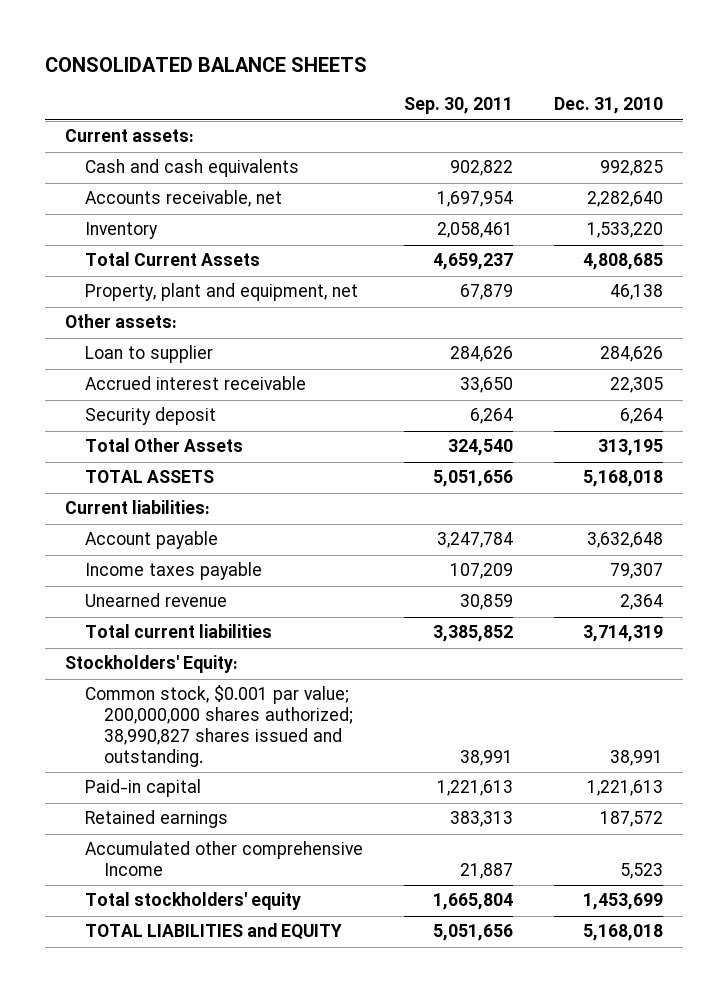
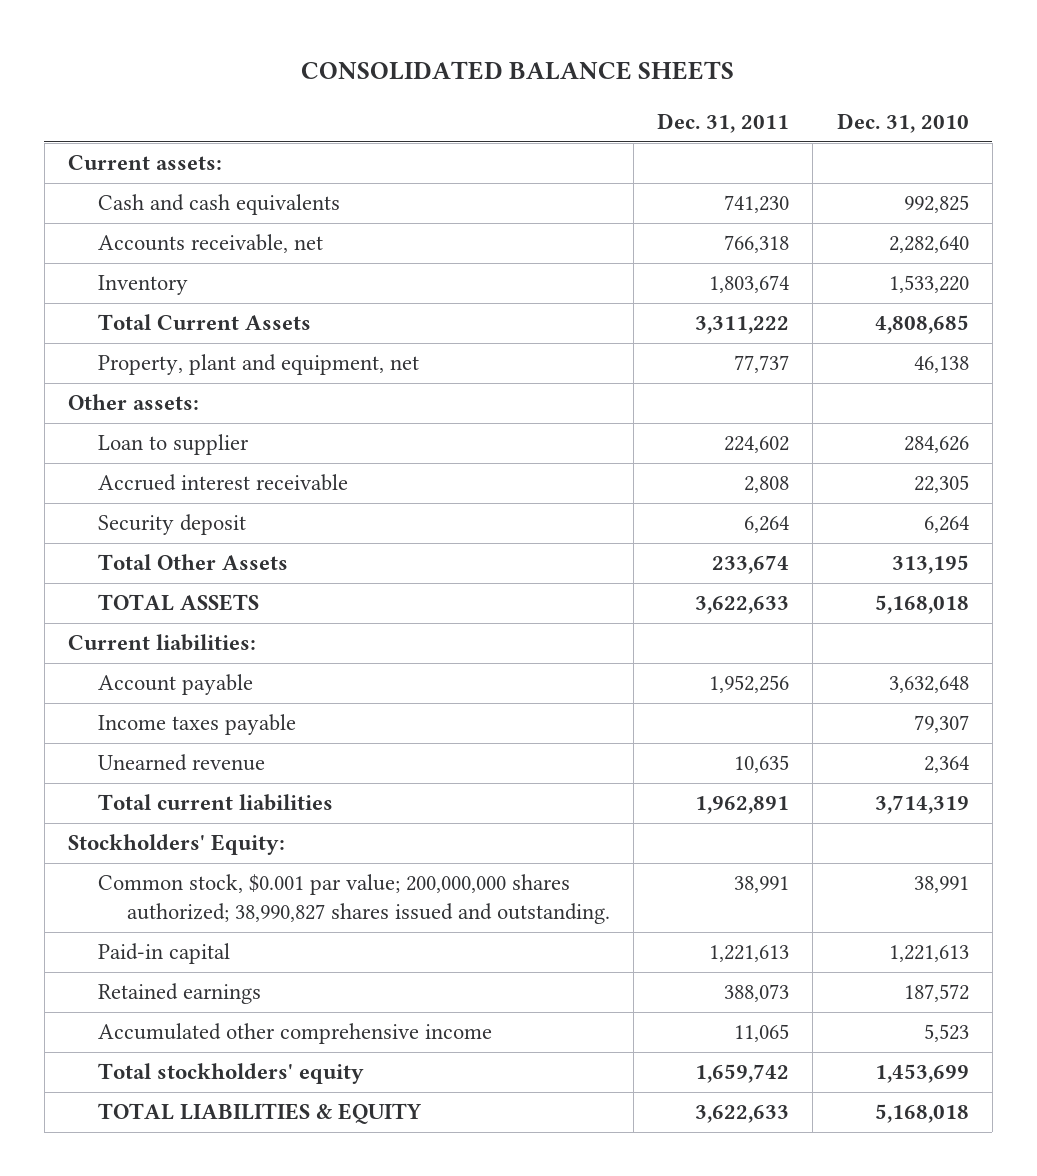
[403,97,513,115] Sep. 30, 2011 -> none
none -> [657,112,790,133] Dec. 31, 2011
[84,841,363,877] Accumulated other comprehensive Income -> [97,1023,492,1045] Accumulated other comprehensive income
[84,923,342,941] TOTAL LIABILITIES and EQUITY -> [97,1103,422,1125] TOTAL LIABILITIES & EQUITY

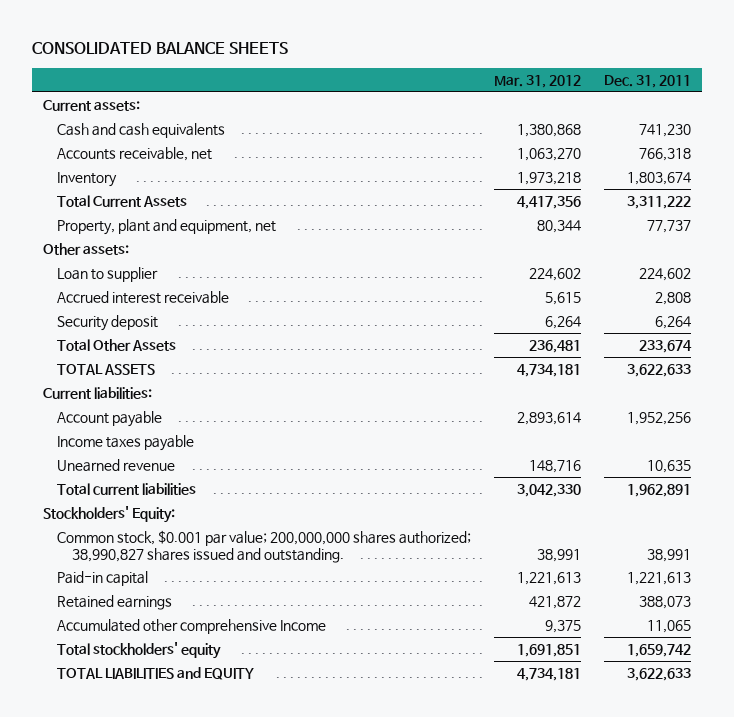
[836,112,969,133] Dec. 31, 2010 -> none
none -> [494,74,582,88] Mar. 31, 2012
[97,1023,492,1045] Accumulated other comprehensive income -> [57,618,327,634] Accumulated other comprehensive Income
[97,1103,422,1125] TOTAL LIABILITIES & EQUITY -> [57,666,255,680] TOTAL LIABILITIES and EQUITY

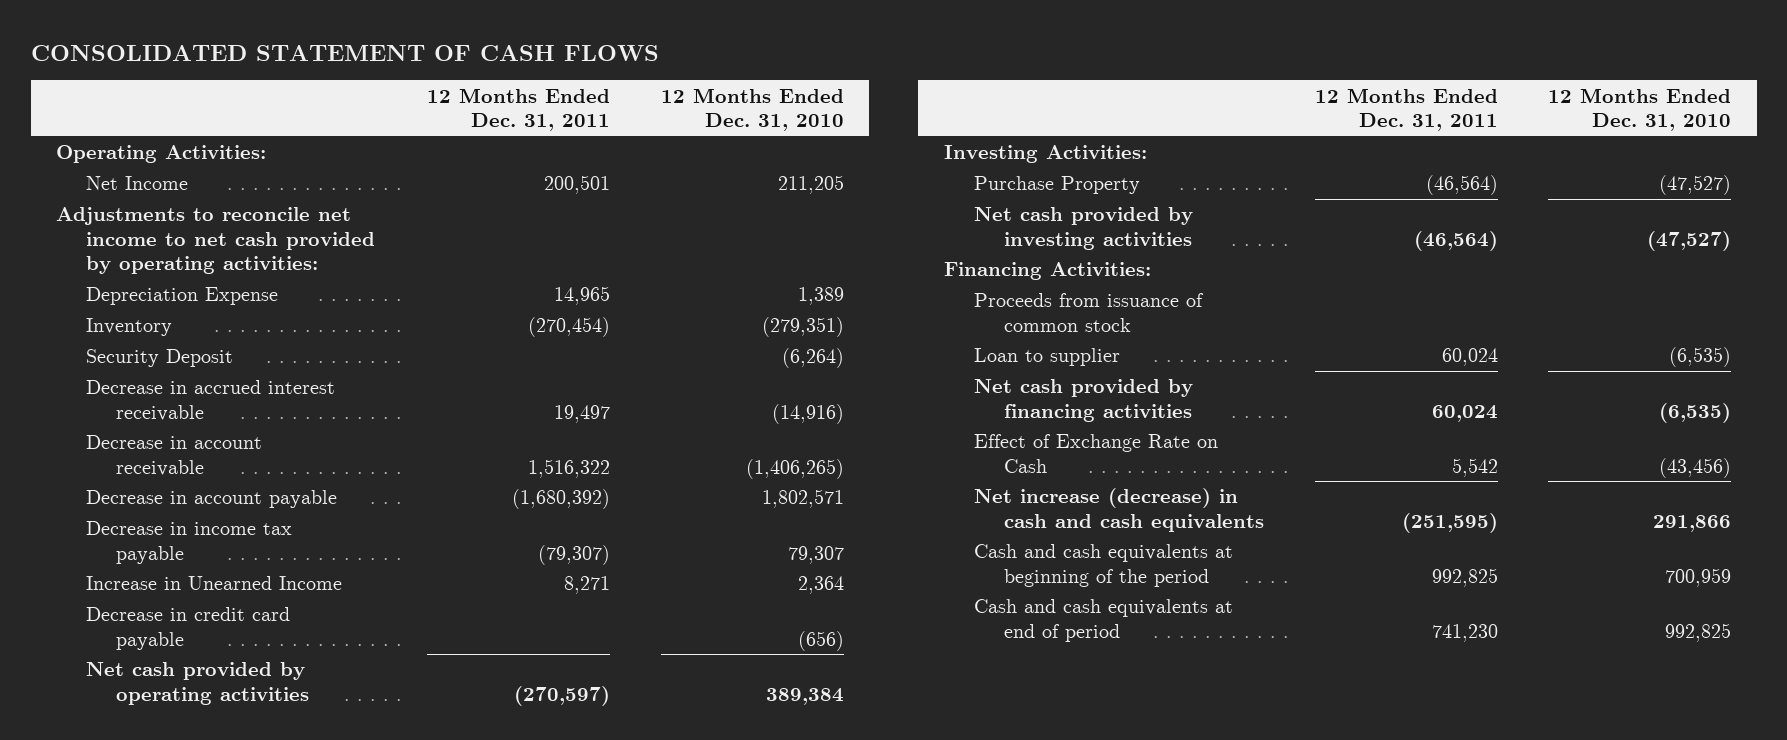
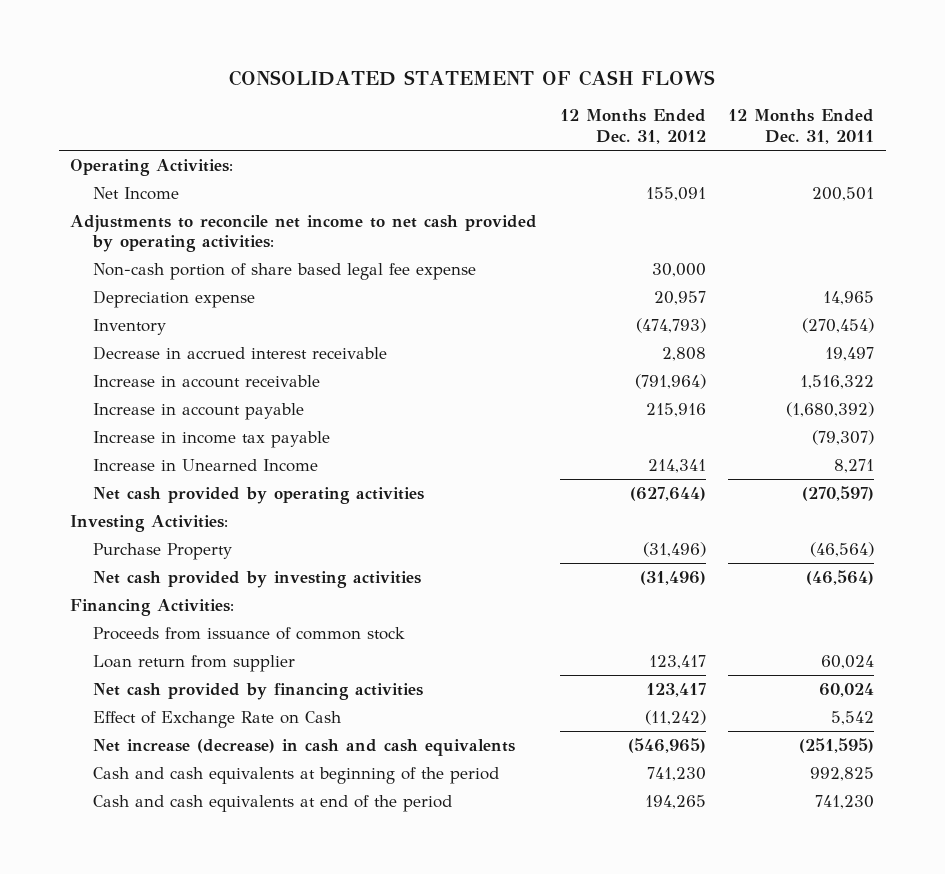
[660,87,844,132] 12 Months Ended Dec. 31, 2010 -> none
none -> [559,109,706,145] 12 Months Ended Dec. 31, 2012
none -> [93,262,477,280] Non-cash portion of share based legal fee expense
[86,287,279,306] Depreciation Expense -> [93,289,256,308] Depreciation expense
[86,349,234,368] Security Deposit -> none
[86,435,263,476] Decrease in account receivable -> [93,374,321,388] Increase in account receivable
[86,490,338,509] Decrease in account payable -> [93,402,305,420] Increase in account payable
[86,521,293,564] Decrease in income tax payable -> [93,430,331,448] Increase in income tax payable
[86,607,291,650] Decrease in credit card payable -> none
[973,348,1120,367] Loan to supplier -> [93,654,296,672] Loan return from supplier
[973,599,1233,642] Cash and cash equivalents at end of period -> [93,794,453,812] Cash and cash equivalents at end of the period

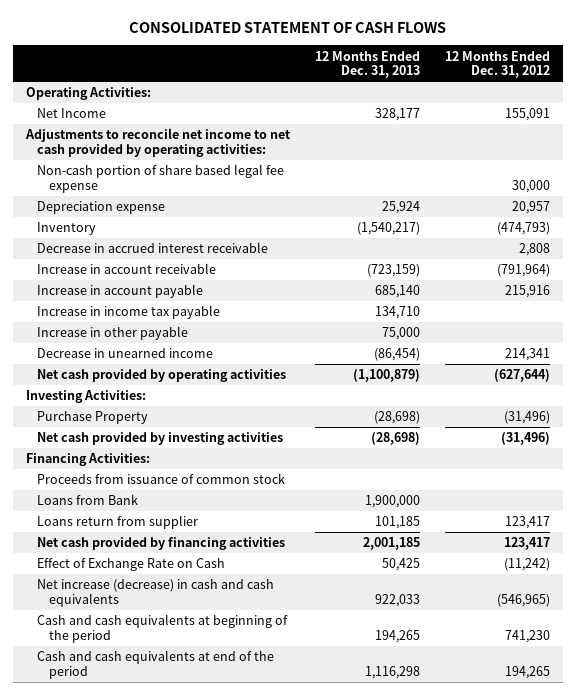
[728,109,875,145] 12 Months Ended Dec. 31, 2011 -> none
none -> [315,50,421,79] 12 Months Ended Dec. 31, 2013
none -> [37,326,189,341] Increase in other payable
[93,458,319,472] Increase in Unearned Income -> [37,348,214,359] Decrease in unearned income
none -> [37,494,139,506] Loans from Bank
[93,654,296,672] Loan return from supplier -> [37,515,199,530] Loans return from supplier

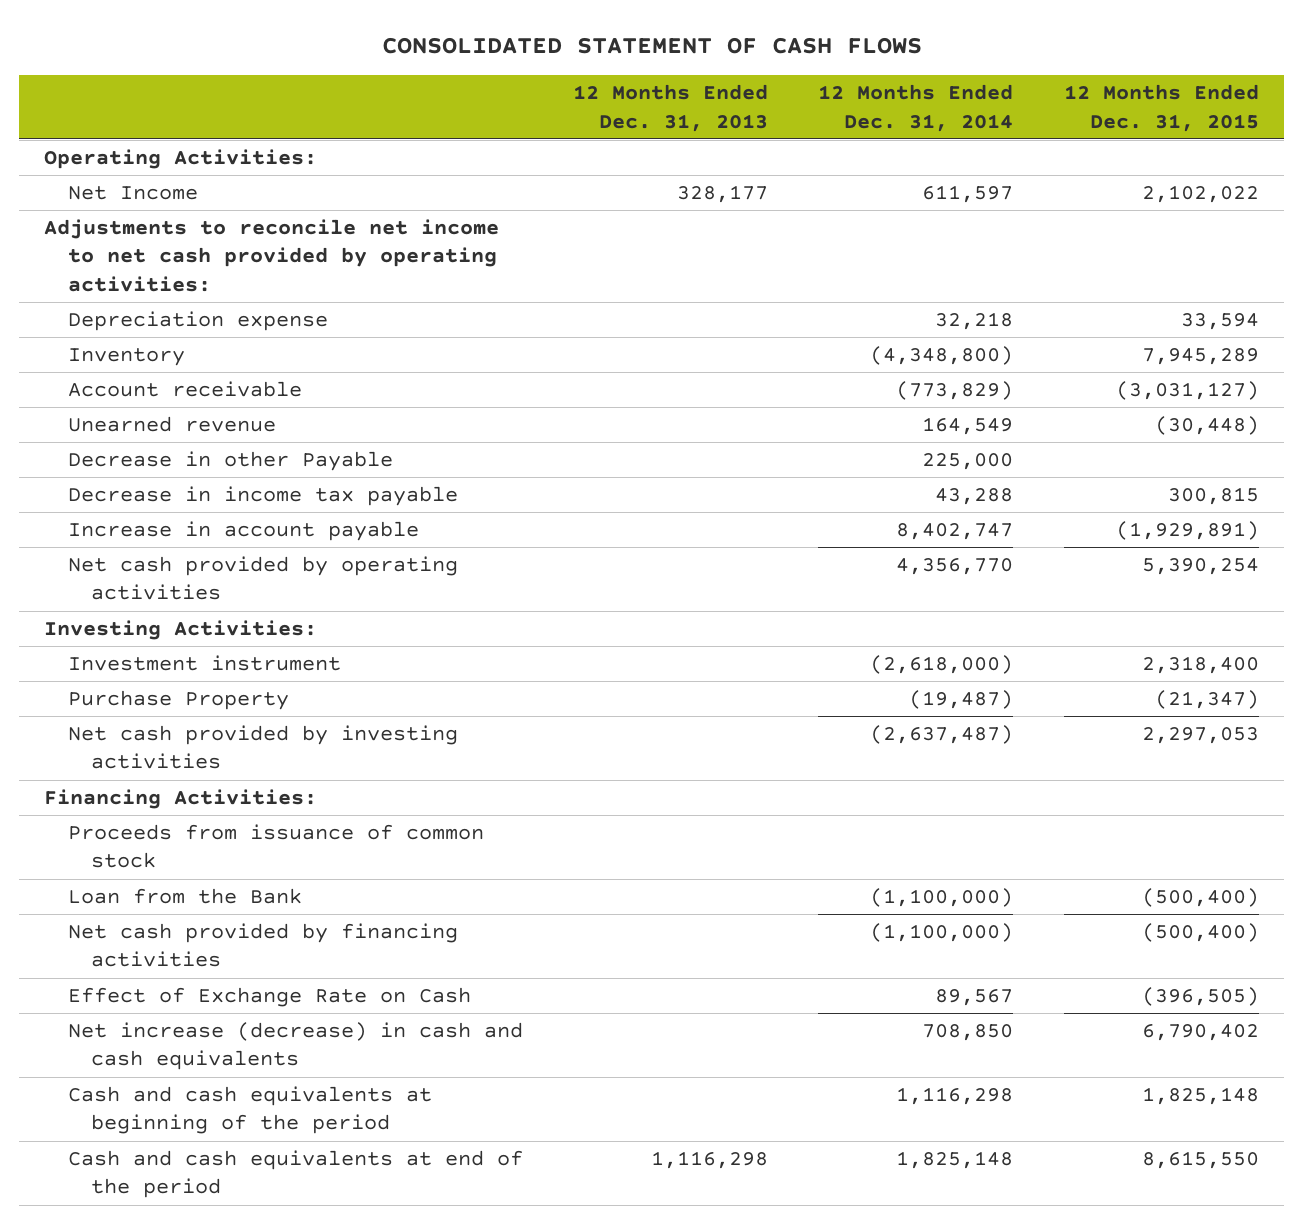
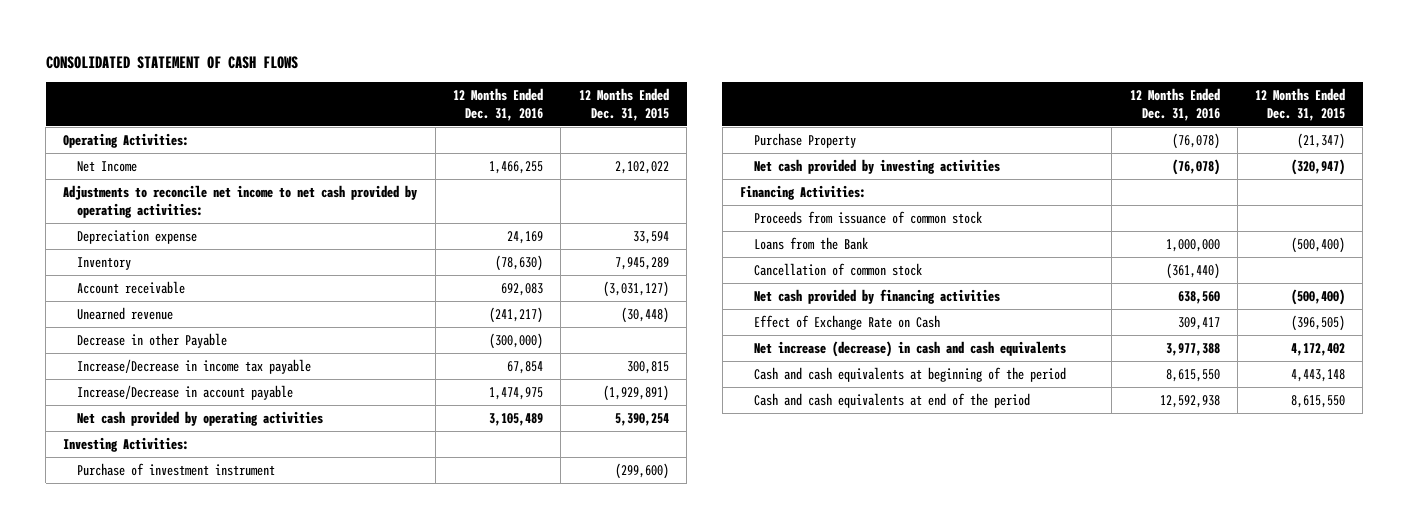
[573,84,769,132] 12 Months Ended Dec. 31, 2013 -> none
[818,84,1014,132] 12 Months Ended Dec. 31, 2014 -> none
none -> [453,87,544,121] 12 Months Ended Dec. 31, 2016
[67,486,458,507] Decrease in income tax payable -> [77,358,312,374] Increase/Decrease in income tax payable
[67,521,419,542] Increase in account payable -> [77,384,294,400] Increase/Decrease in account payable
[67,655,341,672] Investment instrument -> [77,462,276,476] Purchase of investment instrument
[1141,656,1259,675] 2,318,400 -> [614,462,669,479] (299,600)
[1141,727,1259,745] 2,297,053 -> [1291,158,1346,175] (320,947)
[67,888,302,905] Loan from the Bank -> [753,236,868,250] Loans from the Bank
none -> [753,262,922,276] Cancellation of common stock
[1141,1024,1259,1042] 6,790,402 -> [1291,342,1346,356] 4,172,402
[1141,1087,1259,1106] 1,825,148 -> [1291,368,1346,382] 4,443,148

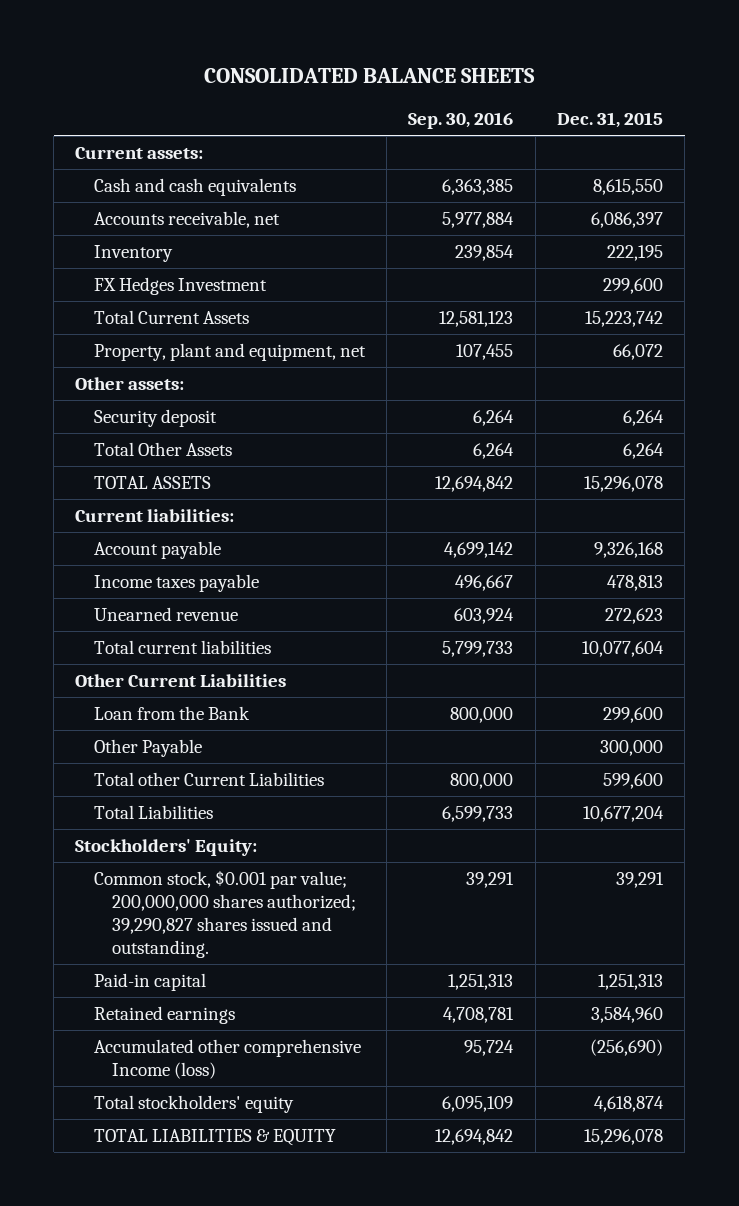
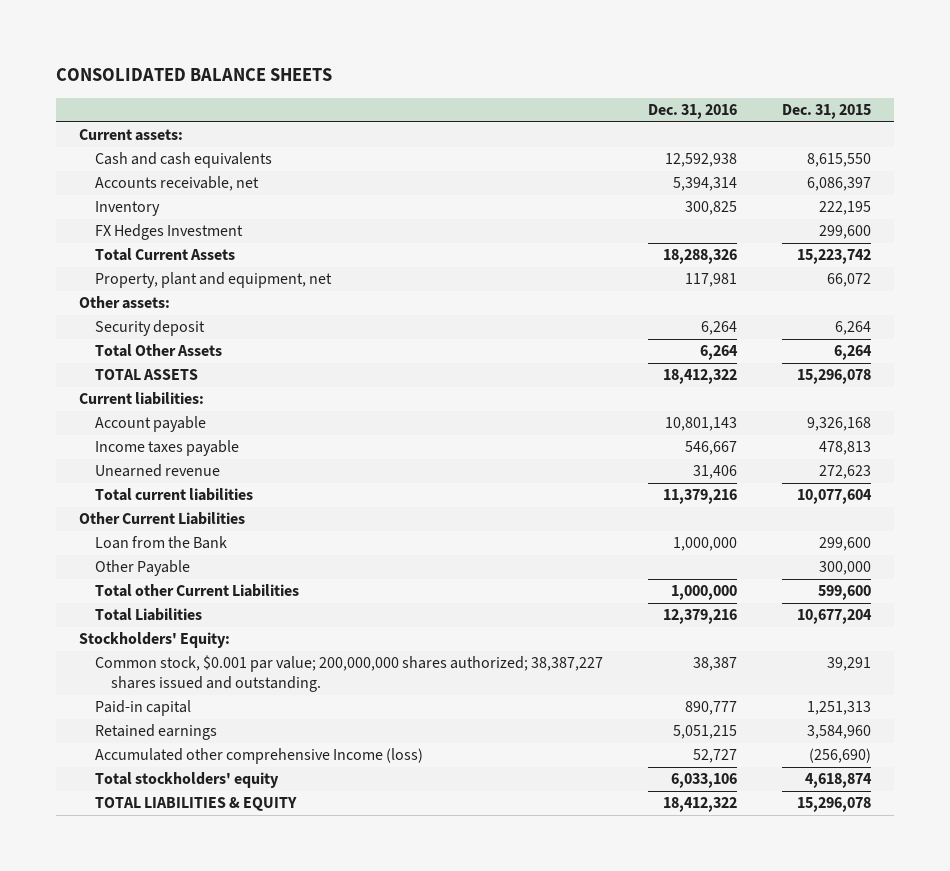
[408,112,514,130] Sep. 30, 2016 -> none
none -> [647,103,737,119] Dec. 31, 2016
[93,869,357,959] Common stock, $0.001 par value; 200,000,000 shares authorized; 39,290,827 shares issued and outstanding. -> [94,655,603,692] Common stock, $0.001 par value; 200,000,000 shares authorized; 38,387,227 shares issued and outstanding.

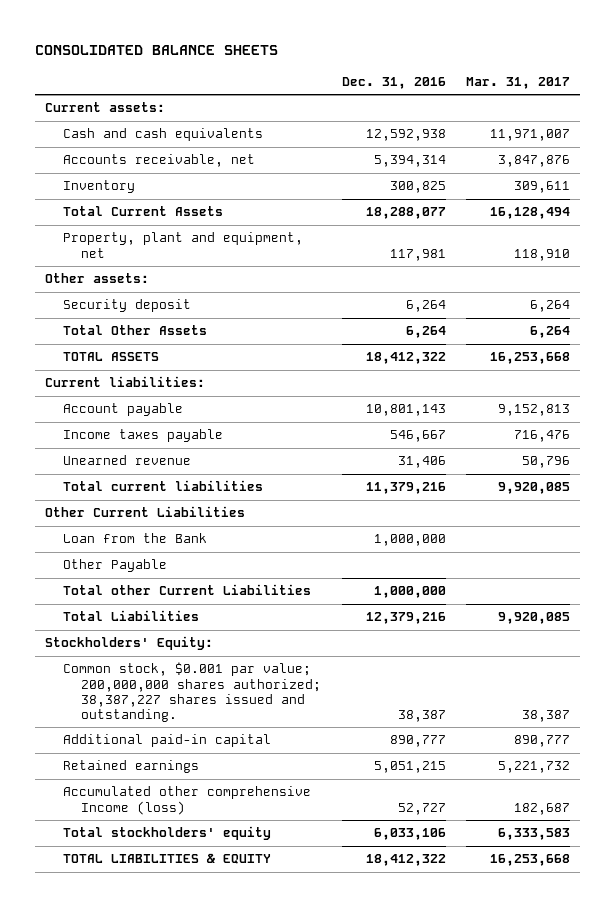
[782,103,872,119] Dec. 31, 2015 -> none
none -> [465,77,570,90] Mar. 31, 2017
[94,224,243,241] FX Hedges Investment -> none
[662,249,737,265] 18,288,326 -> [365,207,446,220] 18,288,077
[94,700,191,717] Paid-in capital -> [63,734,272,748] Additional paid-in capital

